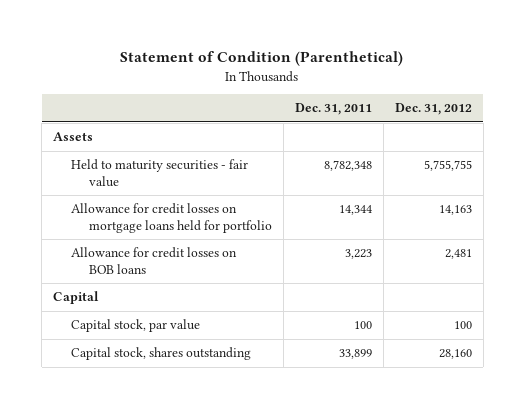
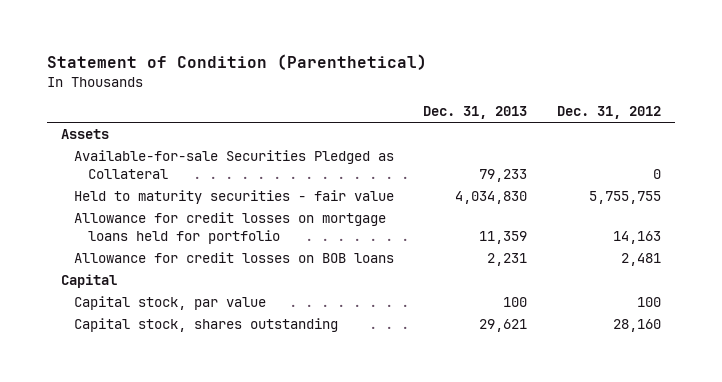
[295,103,373,116] Dec. 31, 2011 -> none
none -> [423,106,528,120] Dec. 31, 2013
none -> [74,150,395,179] Available-for-sale Securities Pledged as Collateral

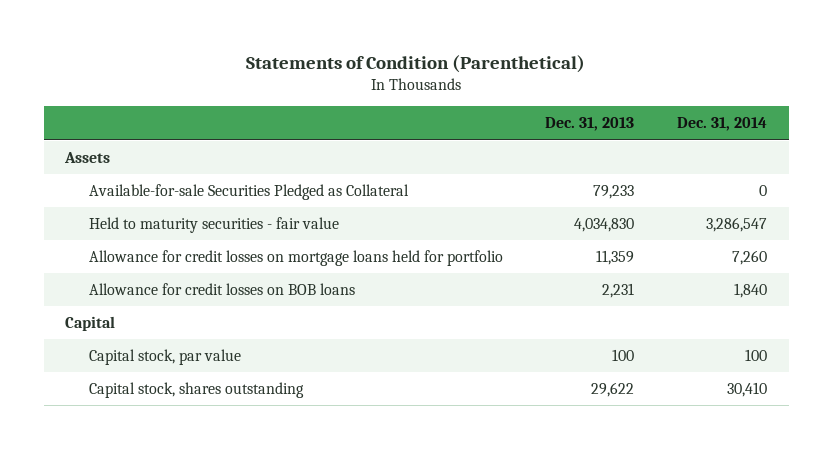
[46,53,427,70] Statement of Condition (Parenthetical) -> [246,54,586,73] Statements of Condition (Parenthetical)
[556,106,661,120] Dec. 31, 2012 -> none
none -> [677,117,768,132] Dec. 31, 2014
[479,319,528,333] 29,621 -> [591,382,635,398] 29,622

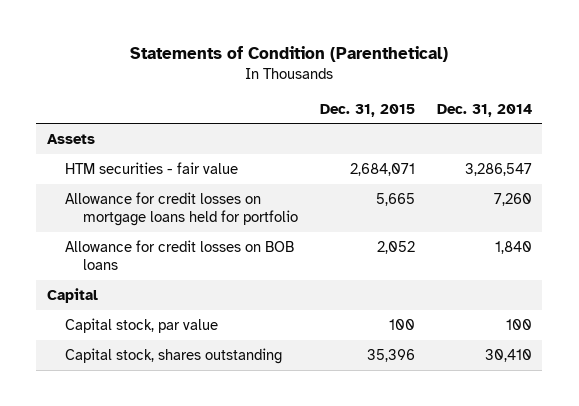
[545,117,635,132] Dec. 31, 2013 -> none
none -> [319,103,415,117] Dec. 31, 2015
[88,184,409,201] Available-for-sale Securities Pledged as Collateral -> none
[88,217,339,234] Held to maturity securities - fair value -> [65,161,239,174] HTM securities - fair value

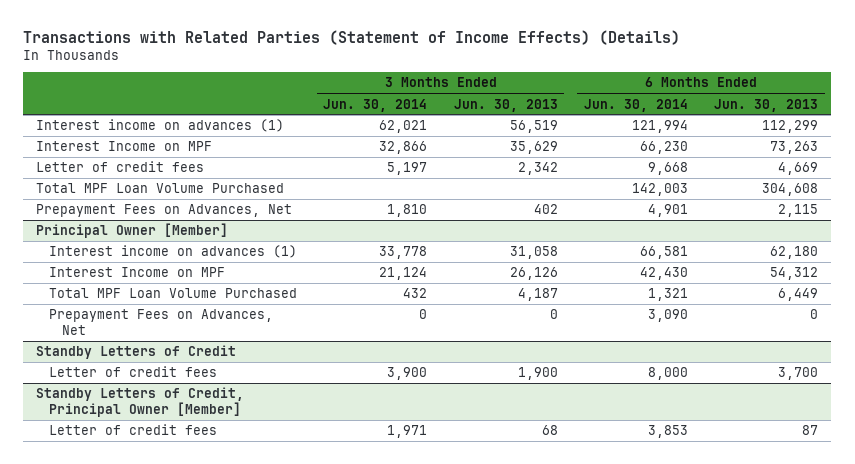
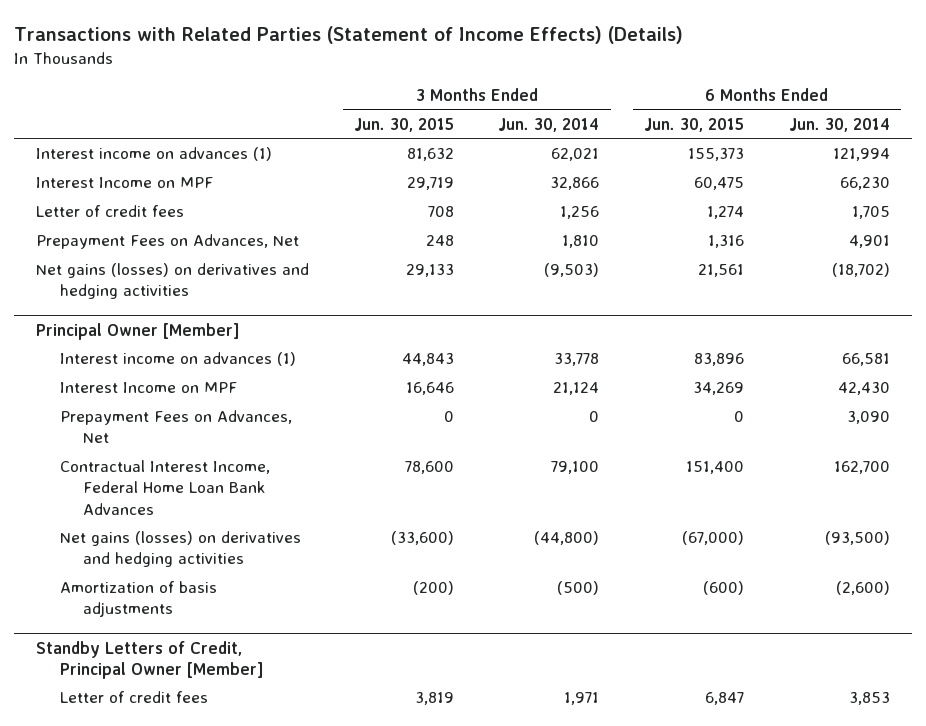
[453,98,558,112] Jun. 30, 2013 -> none
[714,98,819,112] Jun. 30, 2013 -> none
none -> [353,117,454,132] Jun. 30, 2015
none -> [643,117,744,132] Jun. 30, 2015
[36,183,285,194] Total MPF Loan Volume Purchased -> none
[387,162,428,176] 5,197 -> [560,206,600,220] 1,256
[648,162,689,176] 9,668 -> [851,206,890,220] 1,705
none -> [36,263,310,300] Net gains (losses) on derivatives and hedging activities
[49,288,298,299] Total MPF Loan Volume Purchased -> none
[36,345,237,360] Standby Letters of Credit -> none
[49,366,218,378] Letter of credit fees -> none
none -> [59,460,270,515] Contractual Interest Income, Federal Home Loan Bank Advances
none -> [59,531,301,568] Net gains (losses) on derivatives and hedging activities
none -> [59,581,217,618] Amortization of basis adjustments

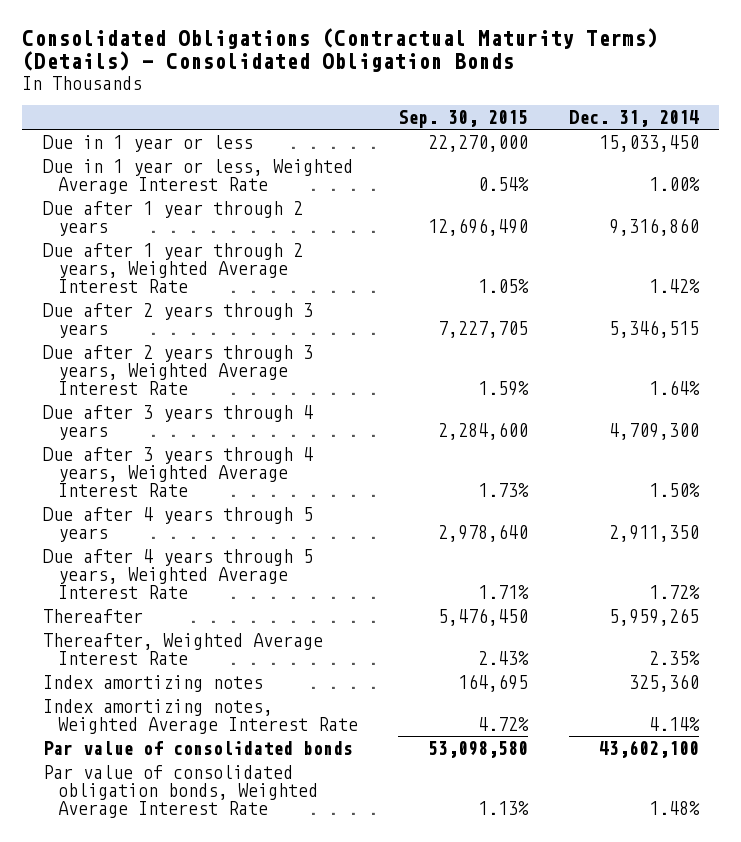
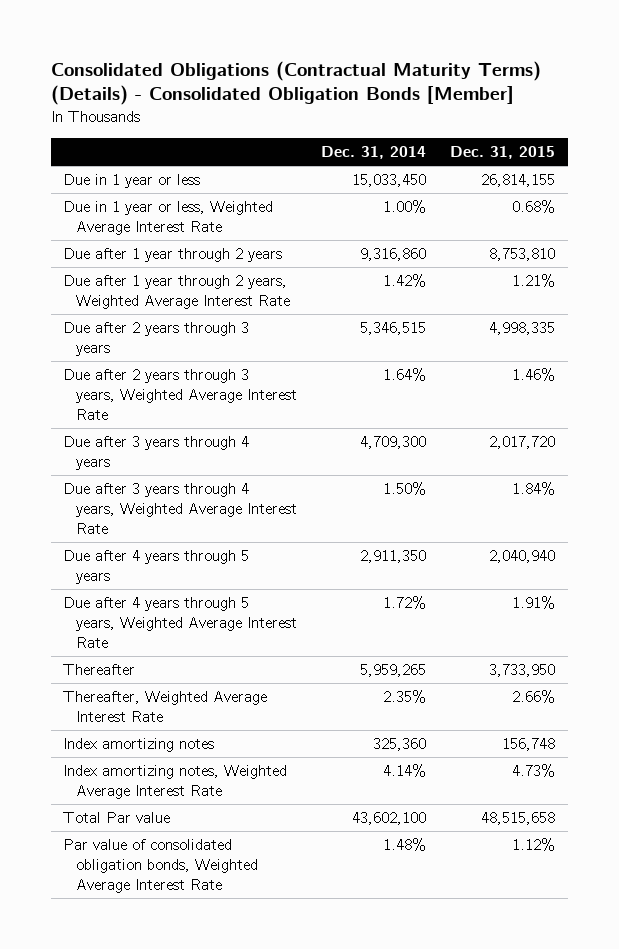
[22,27,659,73] Consolidated Obligations (Contractual Maturity Terms) (Details) - Consolidated Obligation Bonds -> [50,60,541,106] Consolidated Obligations (Contractual Maturity Terms) (Details) - Consolidated Obligation Bonds [Member]
[398,110,529,129] Sep. 30, 2015 -> none
none -> [450,145,556,159] Dec. 31, 2015
[42,741,353,756] Par value of consolidated bonds -> [63,812,171,824] Total Par value

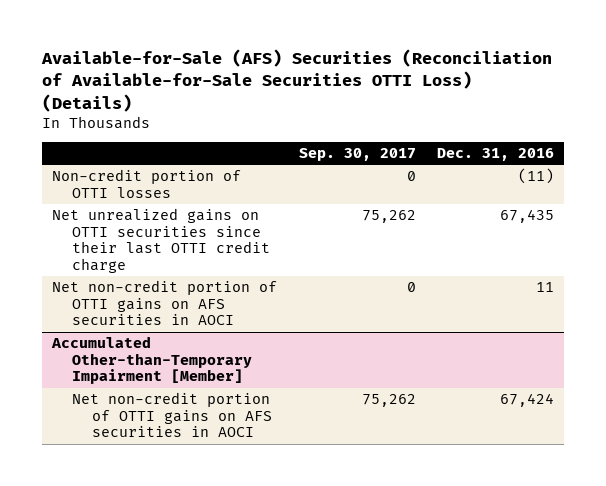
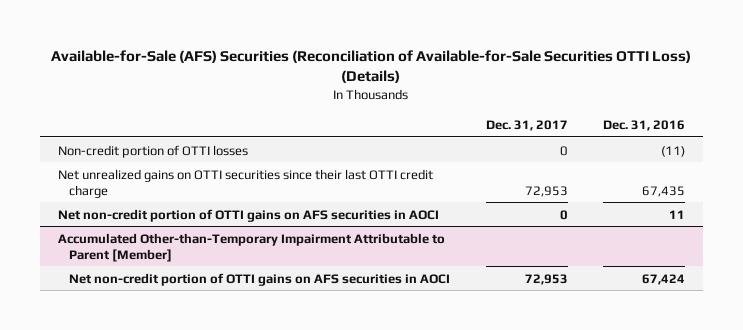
[298,148,416,162] Sep. 30, 2017 -> none
none -> [485,119,568,131] Dec. 31, 2017
[51,336,253,385] Accumulated Other-than-Temporary Impairment [Member] -> [57,232,445,262] Accumulated Other-than-Temporary Impairment Attributable to Parent [Member]

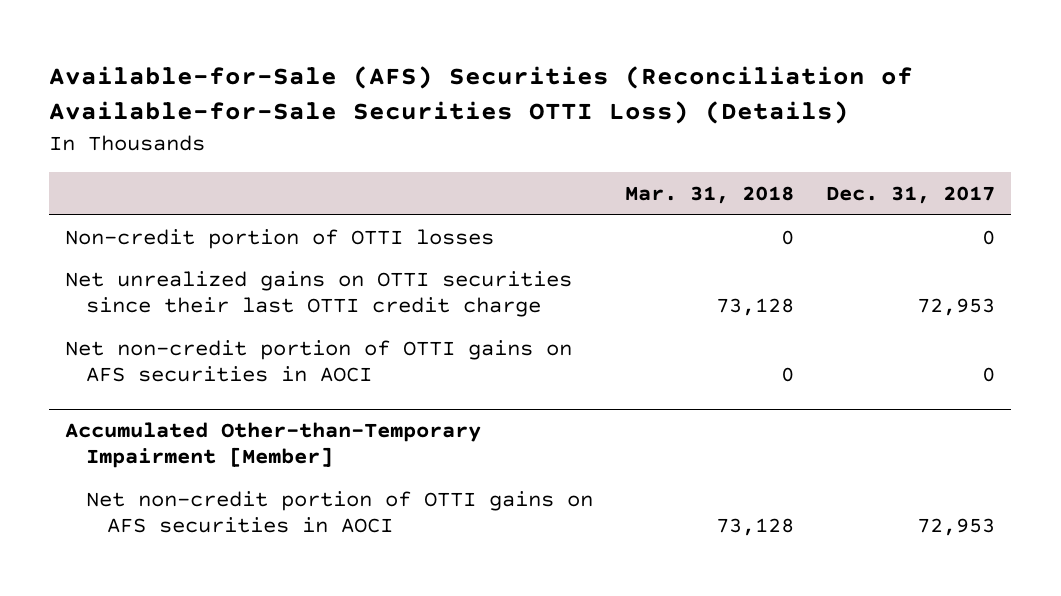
[603,119,686,131] Dec. 31, 2016 -> none
none -> [625,186,795,205] Mar. 31, 2018
[57,232,445,262] Accumulated Other-than-Temporary Impairment Attributable to Parent [Member] -> [65,421,482,469] Accumulated Other-than-Temporary Impairment [Member]

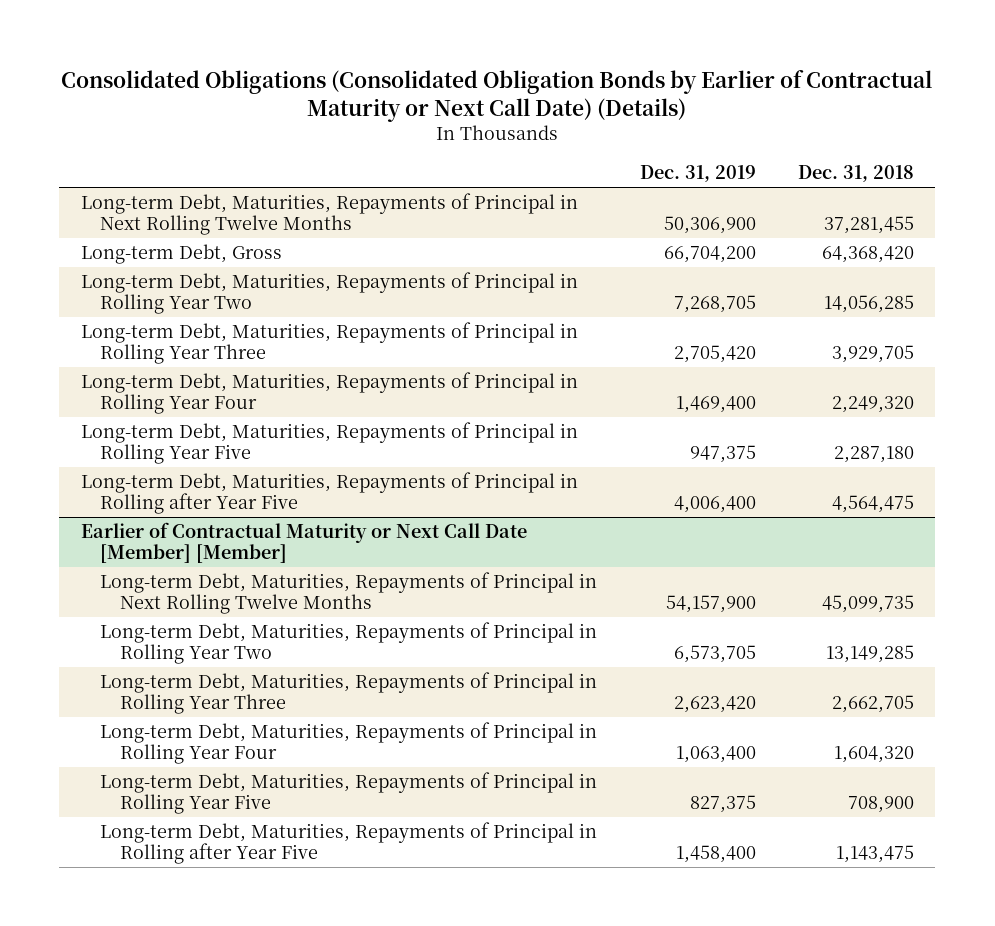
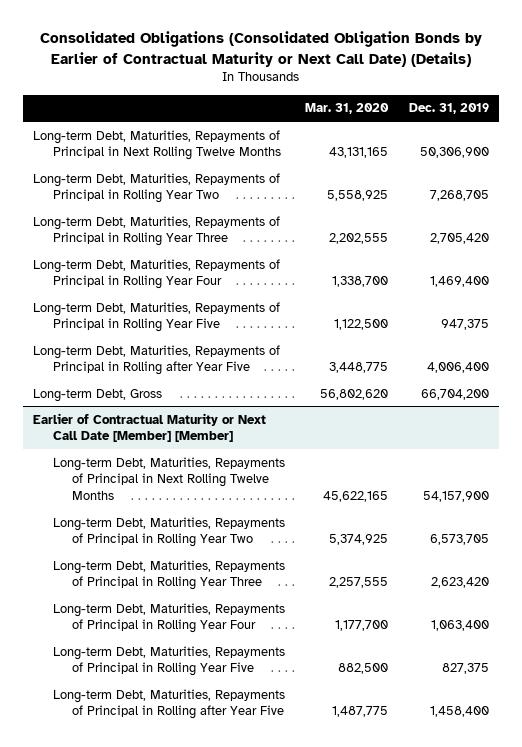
[797,165,914,183] Dec. 31, 2018 -> none
none -> [305,103,390,115] Mar. 31, 2020
[80,243,282,264] Long-term Debt, Gross -> [33,388,163,402] Long-term Debt, Gross

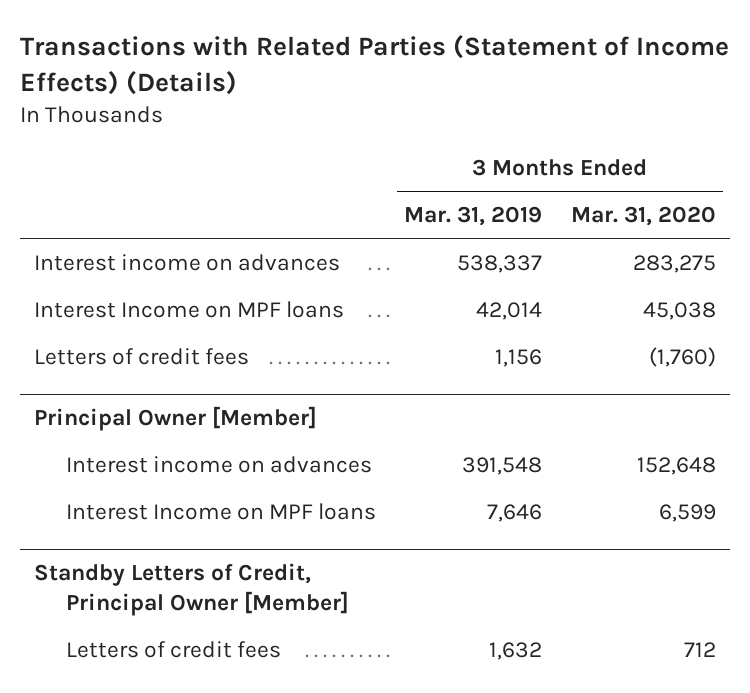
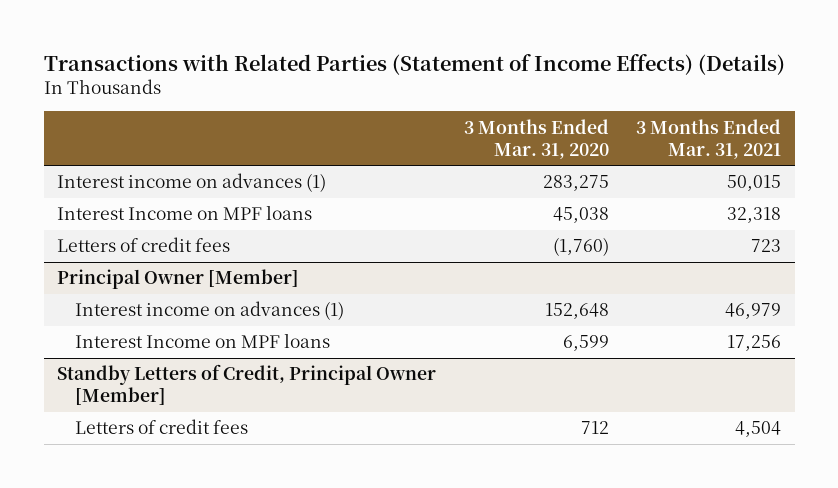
[404,205,543,226] Mar. 31, 2019 -> none
none -> [635,118,781,159] 3 Months Ended Mar. 31, 2021
[34,253,341,271] Interest income on advances -> [57,173,327,193] Interest income on advances (1)
[65,455,372,473] Interest income on advances -> [75,301,345,321] Interest income on advances (1)

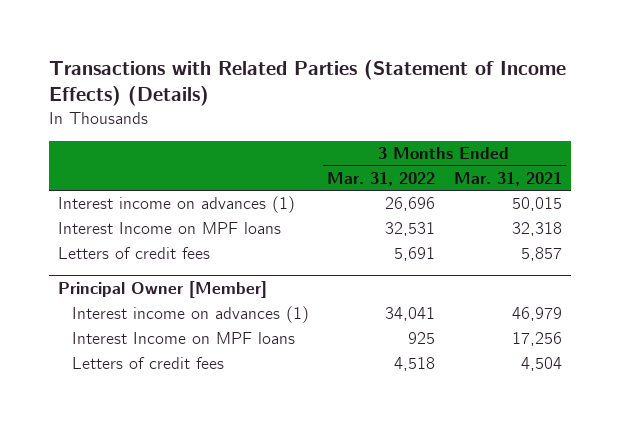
[463,118,609,159] 3 Months Ended Mar. 31, 2020 -> none
none -> [327,171,436,186] Mar. 31, 2022
[750,239,781,253] 723 -> [520,247,562,262] 5,857
[57,364,437,406] Standby Letters of Credit, Principal Owner [Member] -> none

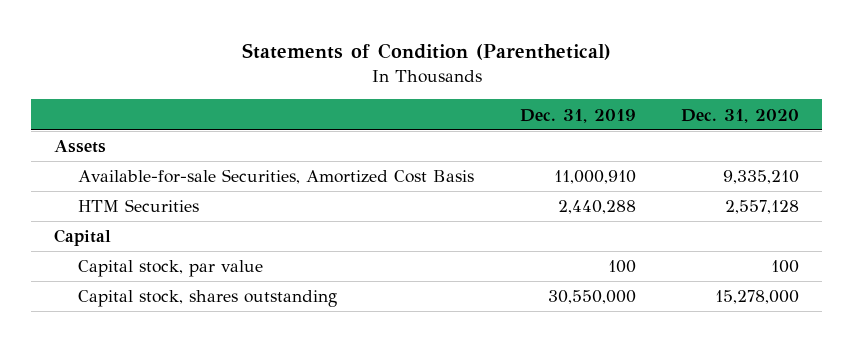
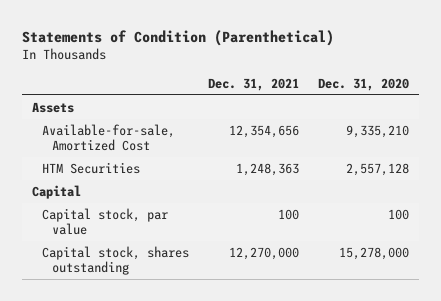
[519,108,636,123] Dec. 31, 2019 -> none
none -> [207,77,299,91] Dec. 31, 2021
[78,169,475,185] Available-for-sale Securities, Amortized Cost Basis -> [41,123,175,152] Available-for-sale, Amortized Cost

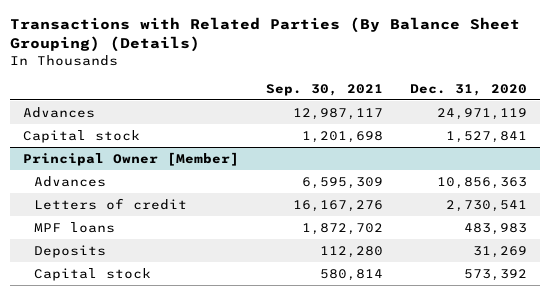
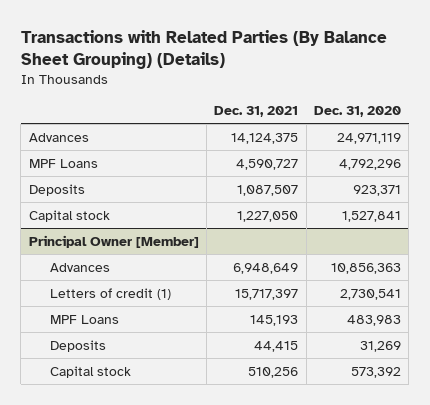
[266,83,384,96] Sep. 30, 2021 -> none
none -> [214,106,299,118] Dec. 31, 2021
none -> [28,158,98,168] MPF Loans
none -> [28,183,85,196] Deposits
[34,197,188,210] Letters of credit -> [50,287,172,300] Letters of credit (1)
[34,221,116,233] MPF loans -> [50,314,120,324] MPF Loans

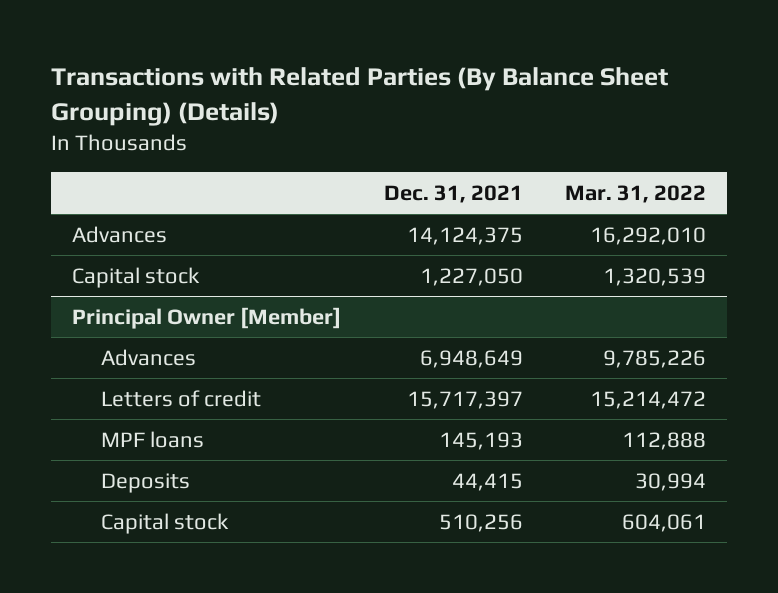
[314,106,402,118] Dec. 31, 2020 -> none
none -> [564,185,706,204] Mar. 31, 2022
[28,158,98,168] MPF Loans -> none
[28,183,85,196] Deposits -> none
[50,287,172,300] Letters of credit (1) -> [100,389,261,407] Letters of credit
[50,314,120,324] MPF Loans -> [100,430,204,448] MPF loans

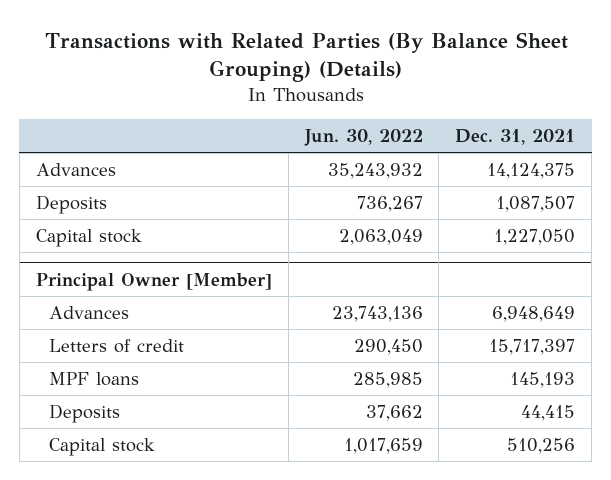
[564,185,706,204] Mar. 31, 2022 -> none
none -> [303,128,423,146] Jun. 30, 2022
none -> [35,195,107,215] Deposits

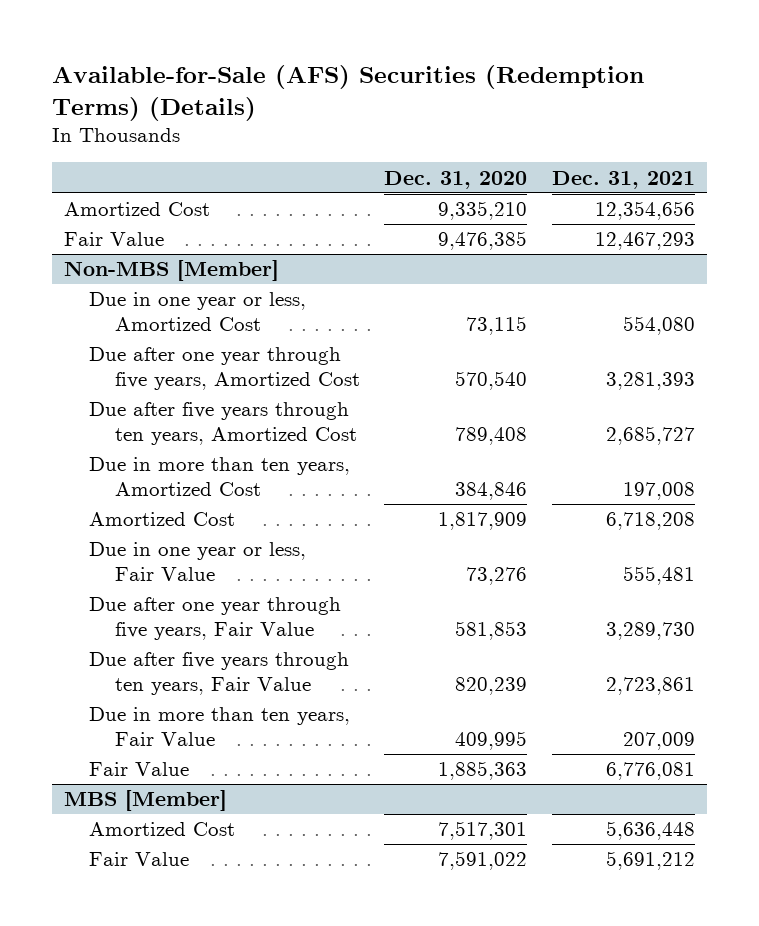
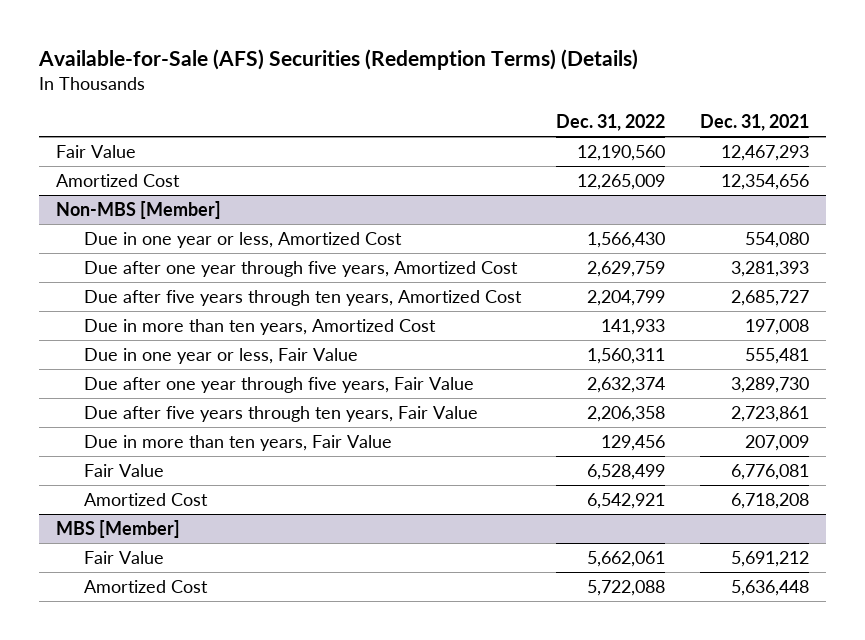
[384,170,528,189] Dec. 31, 2020 -> none
none -> [555,114,665,132] Dec. 31, 2022
[64,202,211,217] Amortized Cost -> [55,173,180,187] Amortized Cost
[89,512,236,527] Amortized Cost -> [84,492,209,506] Amortized Cost
[89,822,236,837] Amortized Cost -> [84,579,209,593] Amortized Cost

